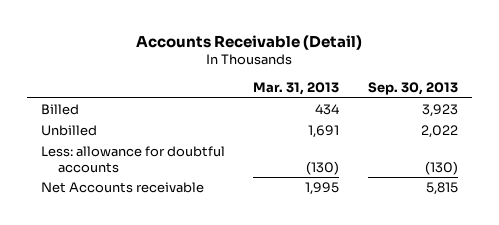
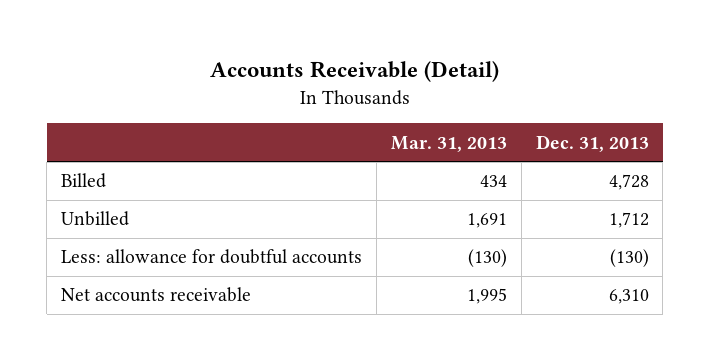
[367,82,458,96] Sep. 30, 2013 -> none
none -> [535,134,649,152] Dec. 31, 2013
[40,182,204,194] Net Accounts receivable -> [61,287,252,303] Net accounts receivable

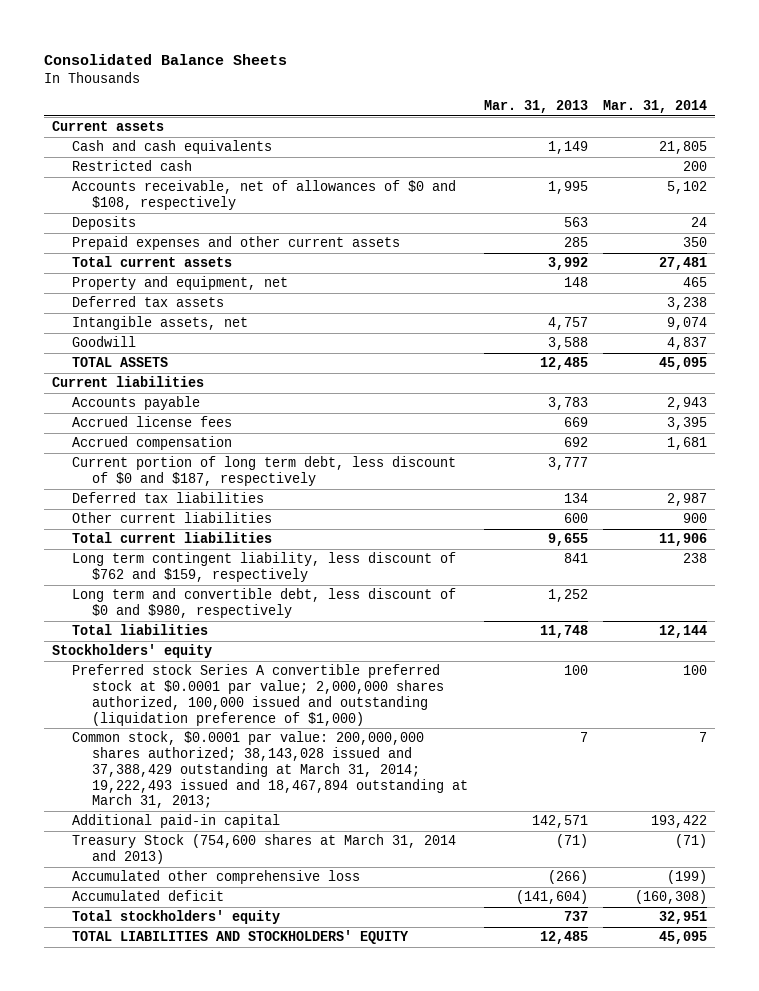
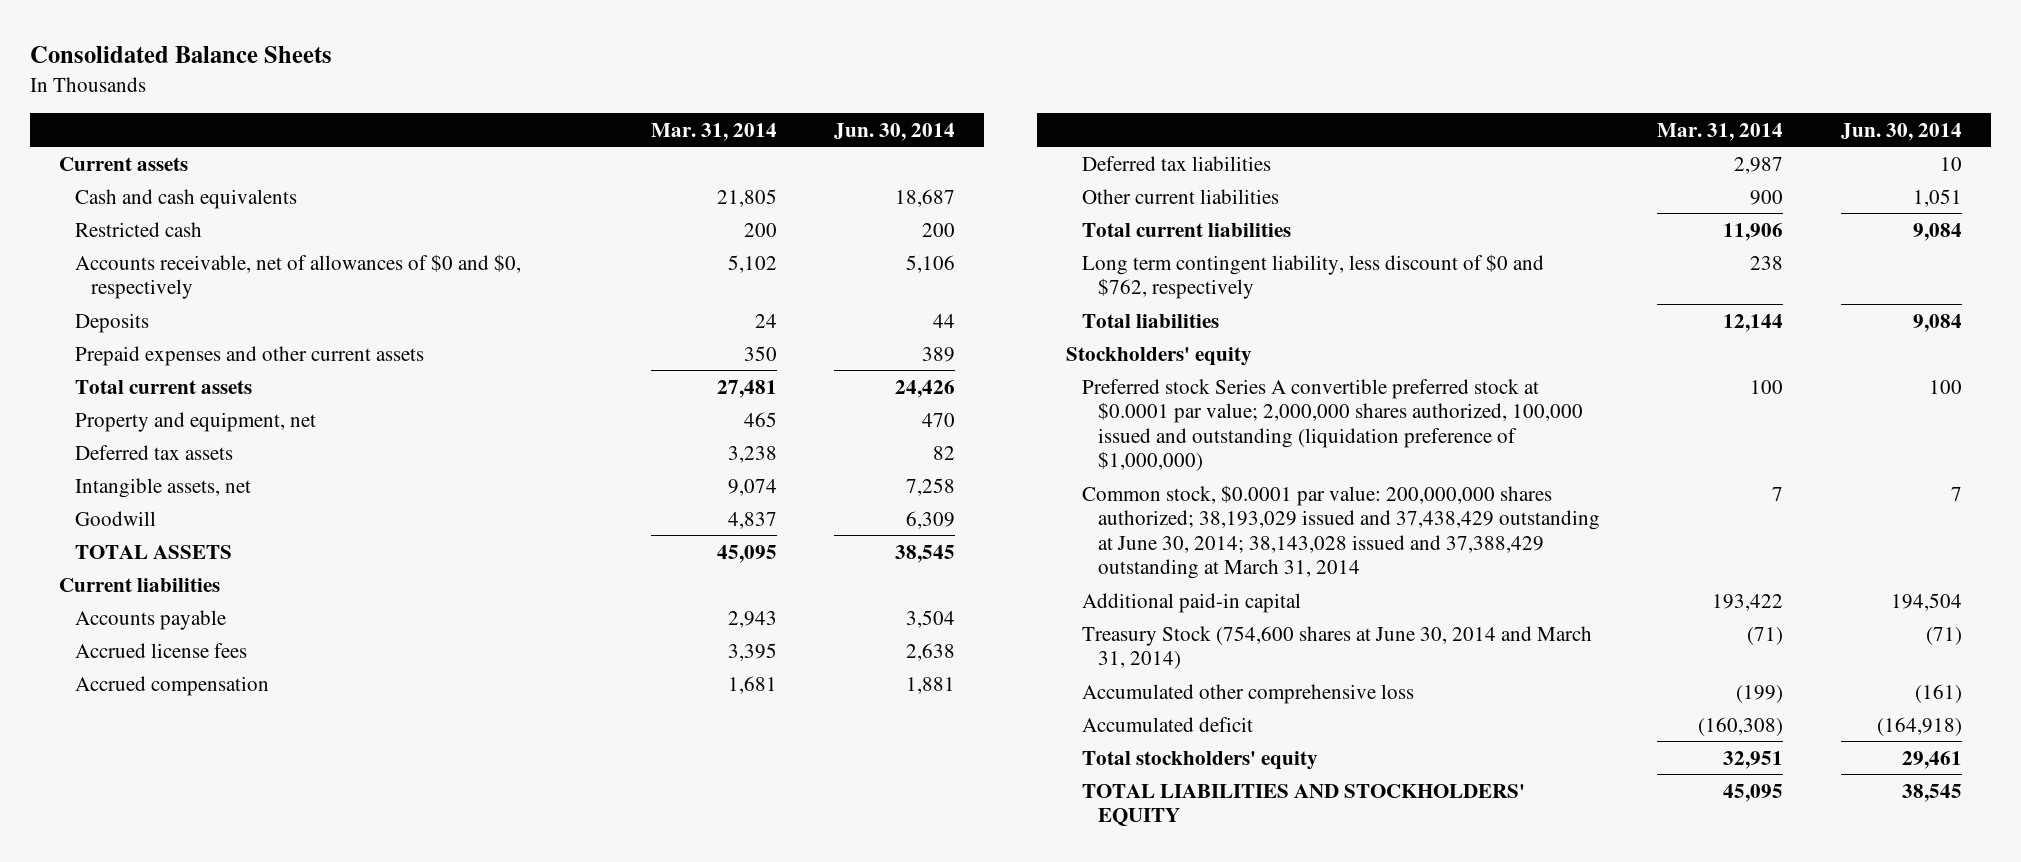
[483,100,588,114] Mar. 31, 2013 -> none
none -> [834,122,956,141] Jun. 30, 2014
[71,180,456,211] Accounts receivable, net of allowances of $0 and $108, respectively -> [75,253,522,300] Accounts receivable, net of allowances of $0 and $0, respectively
[71,456,456,487] Current portion of long term debt, less discount of $0 and $187, respectively -> none
[71,588,456,619] Long term and convertible debt, less discount of $0 and $980, respectively -> none
[71,552,456,583] Long term contingent liability, less discount of $762 and $159, respectively -> [1081,253,1544,300] Long term contingent liability, less discount of $0 and $762, respectively
[71,664,444,726] Preferred stock Series A convertible preferred stock at $0.0001 par value; 2,000,000 shares authorized, 100,000 issued and outstanding (liquidation preference of $1,000) -> [1081,378,1583,472] Preferred stock Series A convertible preferred stock at $0.0001 par value; 2,000,000 shares authorized, 100,000 issued and outstanding (liquidation preference of $1,000,000)
[71,731,468,809] Common stock, $0.0001 par value: 200,000,000 shares authorized; 38,143,028 issued and 37,388,429 outstanding at March 31, 2014; 19,222,493 issued and 18,467,894 outstanding at March 31, 2013; -> [1081,484,1600,580] Common stock, $0.0001 par value: 200,000,000 shares authorized; 38,193,029 issued and 37,438,429 outstanding at June 30, 2014; 38,143,028 issued and 37,388,429 outstanding at March 31, 2014
[71,834,456,865] Treasury Stock (754,600 shares at March 31, 2014 and 2013) -> [1081,625,1592,670] Treasury Stock (754,600 shares at June 30, 2014 and March 31, 2014)

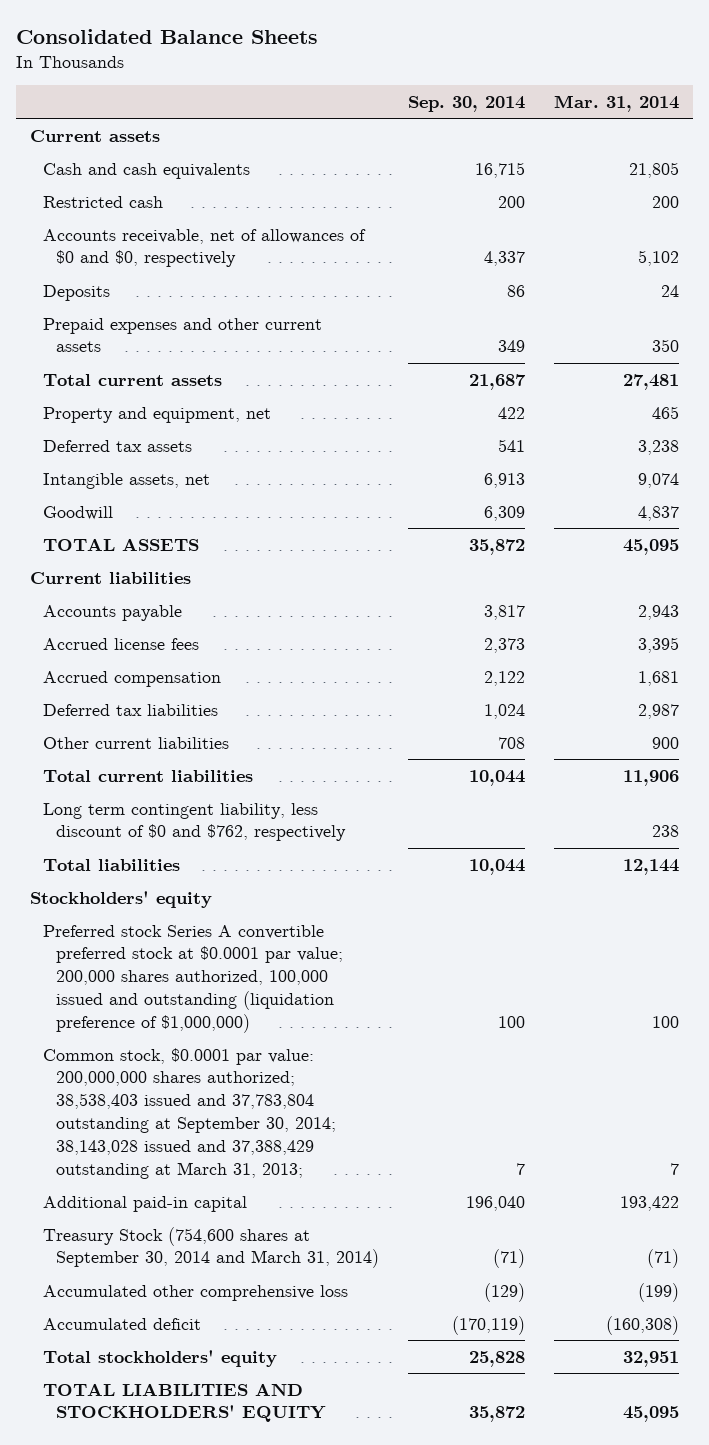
[834,122,956,141] Jun. 30, 2014 -> none
none -> [407,96,525,113] Sep. 30, 2014
[1081,378,1583,472] Preferred stock Series A convertible preferred stock at $0.0001 par value; 2,000,000 shares authorized, 100,000 issued and outstanding (liquidation preference of $1,000,000) -> [43,924,344,1033] Preferred stock Series A convertible preferred stock at $0.0001 par value; 200,000 shares authorized, 100,000 issued and outstanding (liquidation preference of $1,000,000)
[1081,484,1600,580] Common stock, $0.0001 par value: 200,000,000 shares authorized; 38,193,029 issued and 37,438,429 outstanding at June 30, 2014; 38,143,028 issued and 37,388,429 outstanding at March 31, 2014 -> [43,1047,337,1179] Common stock, $0.0001 par value: 200,000,000 shares authorized; 38,538,403 issued and 37,783,804 outstanding at September 30, 2014; 38,143,028 issued and 37,388,429 outstanding at March 31, 2013;
[1081,625,1592,670] Treasury Stock (754,600 shares at June 30, 2014 and March 31, 2014) -> [43,1226,380,1269] Treasury Stock (754,600 shares at September 30, 2014 and March 31, 2014)

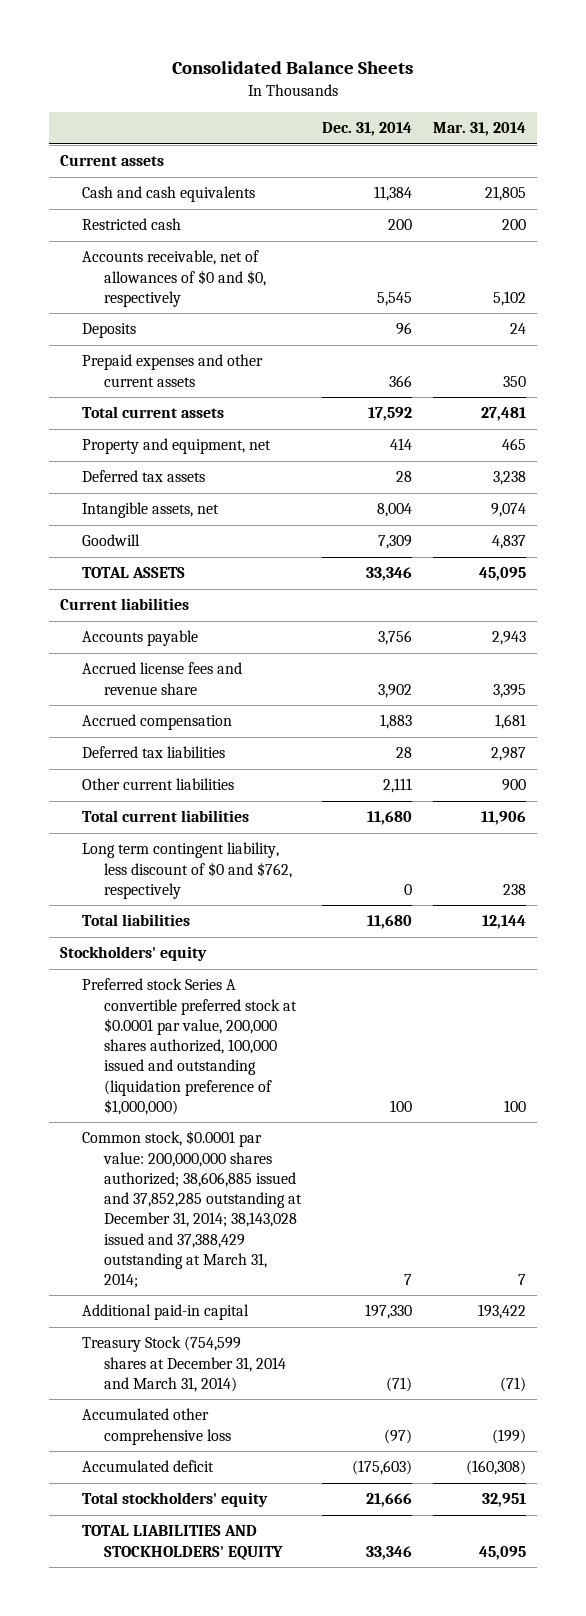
[407,96,525,113] Sep. 30, 2014 -> none
none -> [322,122,413,137] Dec. 31, 2014
[43,637,200,650] Accrued license fees -> [81,662,242,695] Accrued license fees and revenue share
[43,924,344,1033] Preferred stock Series A convertible preferred stock at $0.0001 par value; 200,000 shares authorized, 100,000 issued and outstanding (liquidation preference of $1,000,000) -> [81,978,298,1115] Preferred stock Series A convertible preferred stock at $0.0001 par value, 200,000 shares authorized, 100,000 issued and outstanding (liquidation preference of $1,000,000)
[43,1047,337,1179] Common stock, $0.0001 par value: 200,000,000 shares authorized; 38,538,403 issued and 37,783,804 outstanding at September 30, 2014; 38,143,028 issued and 37,388,429 outstanding at March 31, 2013; -> [81,1130,303,1288] Common stock, $0.0001 par value: 200,000,000 shares authorized; 38,606,885 issued and 37,852,285 outstanding at December 31, 2014; 38,143,028 issued and 37,388,429 outstanding at March 31, 2014;
[43,1226,380,1269] Treasury Stock (754,600 shares at September 30, 2014 and March 31, 2014) -> [81,1336,287,1392] Treasury Stock (754,599 shares at December 31, 2014 and March 31, 2014)

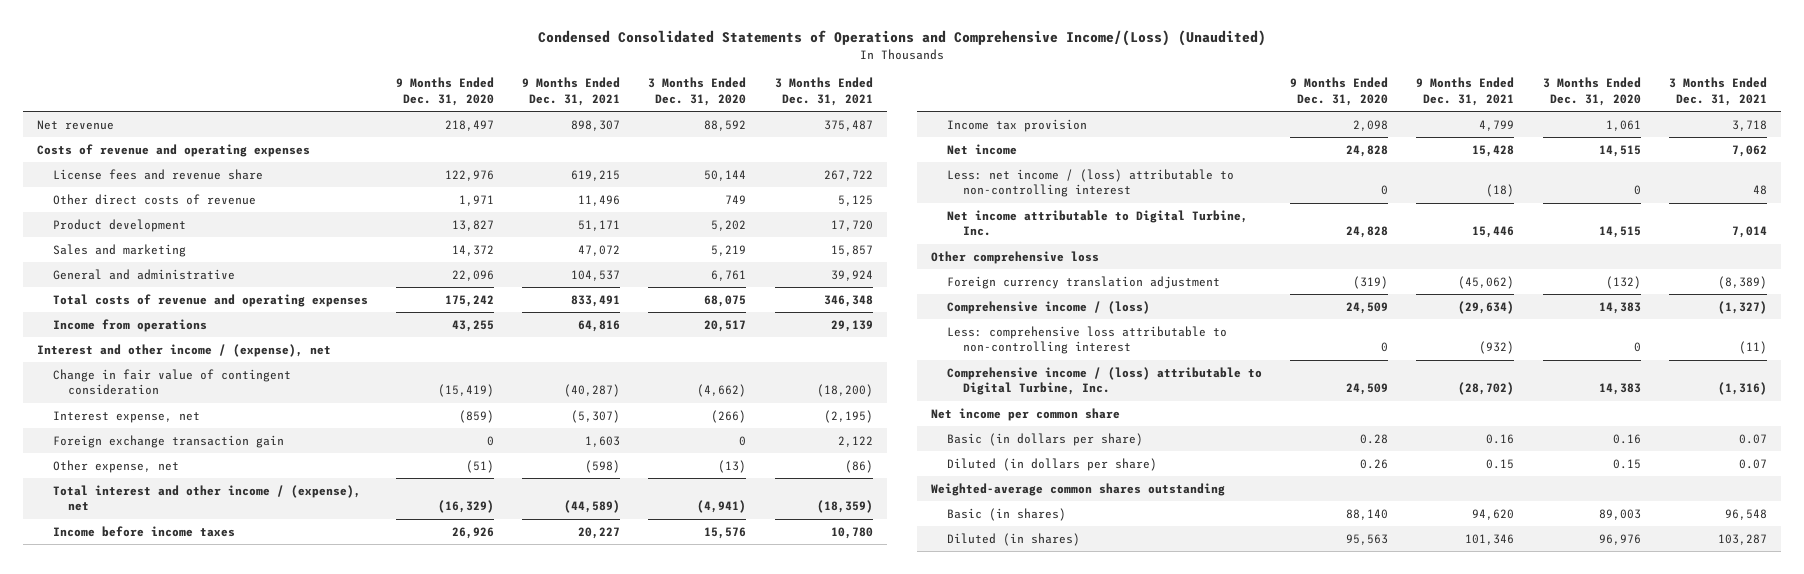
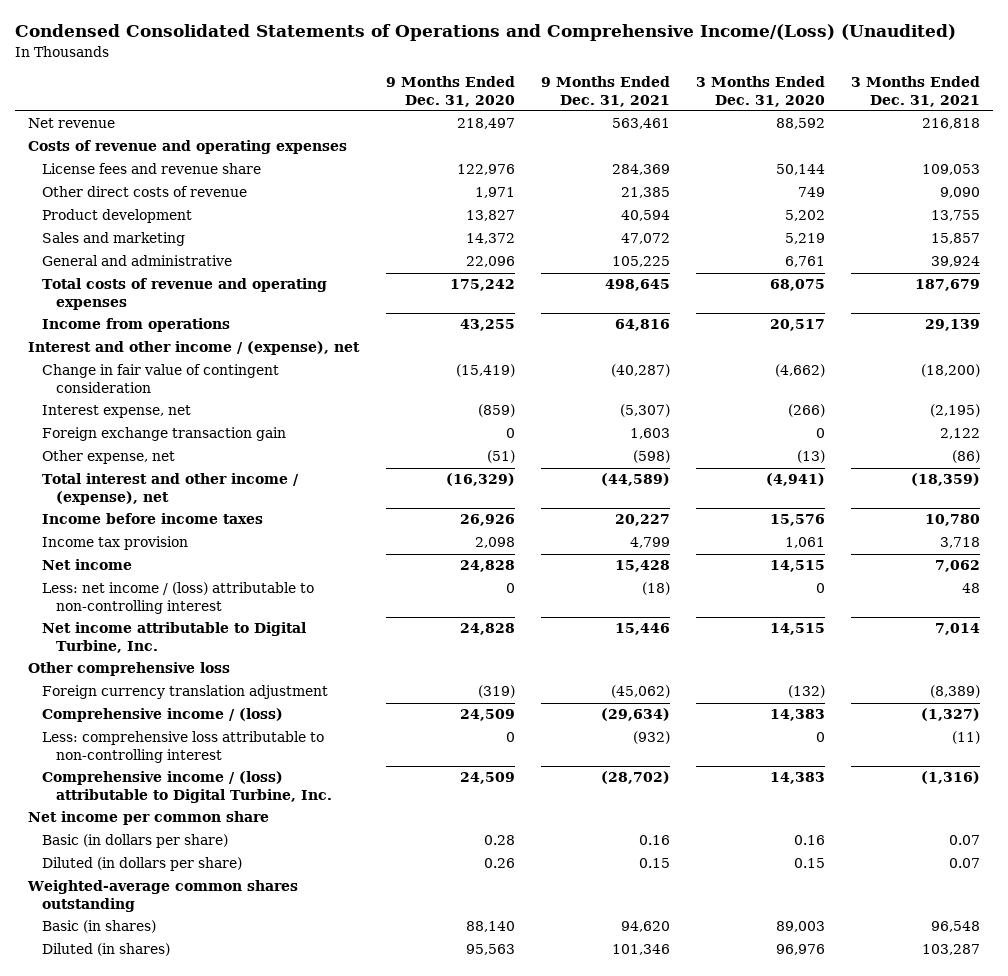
[571,119,621,131] 898,307 -> [611,118,670,130] 563,461
[823,119,873,131] 375,487 -> [922,118,981,130] 216,818
[571,169,621,181] 619,215 -> [611,164,670,176] 284,369
[823,169,873,181] 267,722 -> [922,164,981,176] 109,053
[578,194,621,206] 11,496 -> [620,187,670,199] 21,385
[837,194,873,206] 5,125 -> [940,187,981,199] 9,090
[578,219,621,231] 51,171 -> [620,210,670,222] 40,594
[830,219,873,231] 17,720 -> [931,210,981,222] 13,755
[571,269,621,281] 104,537 -> [611,256,670,268] 105,225
[571,294,621,307] 833,491 -> [604,279,670,292] 498,645
[823,294,873,307] 346,348 -> [915,279,981,292] 187,679

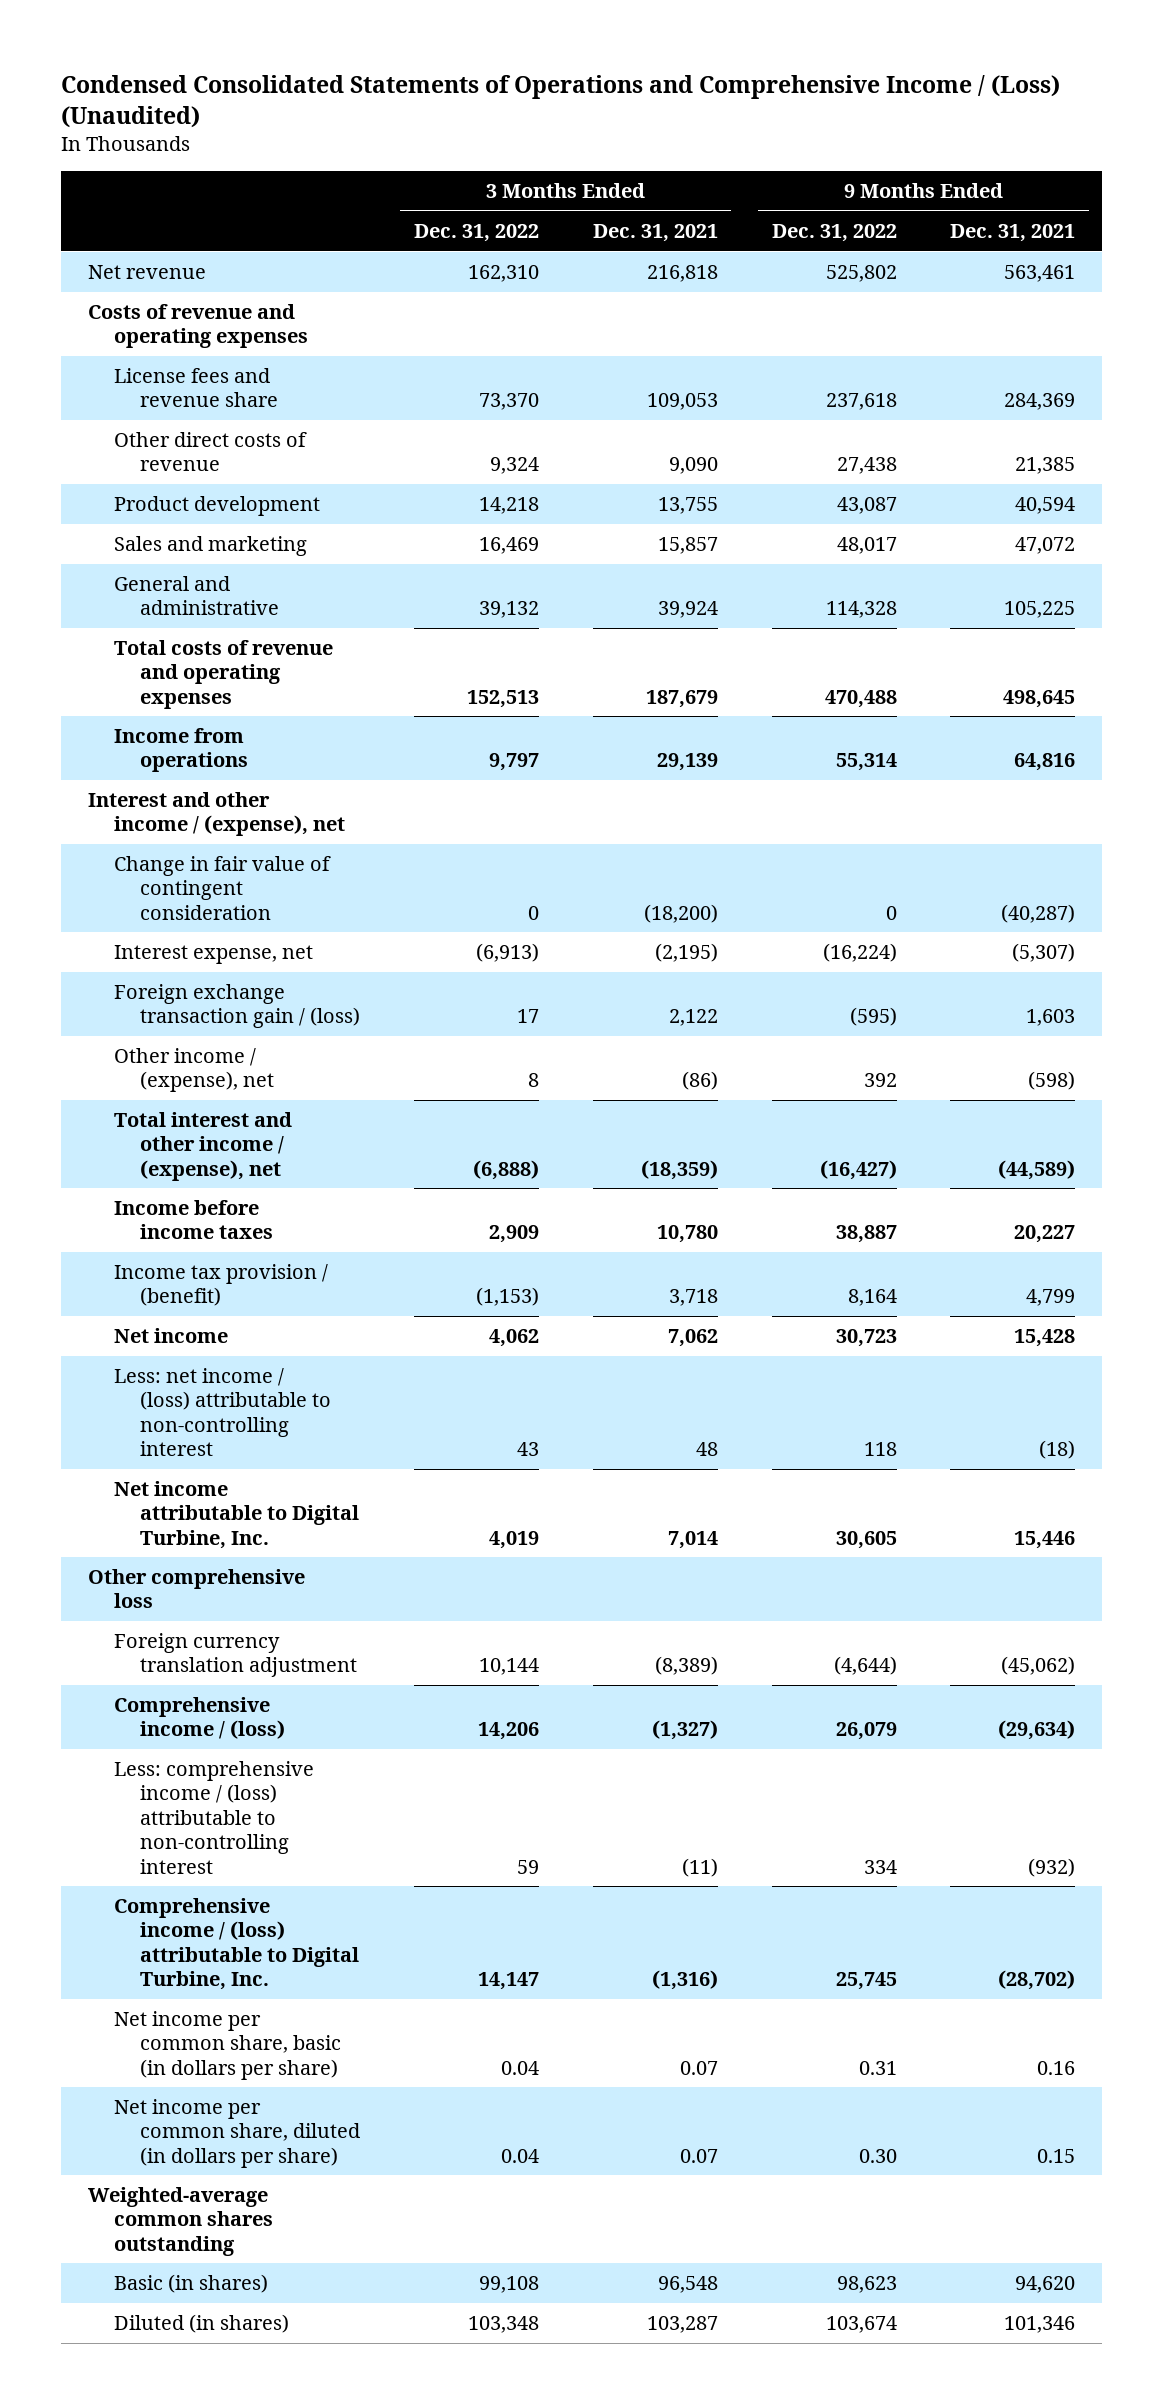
[15,24,957,42] Condensed Consolidated Statements of Operations and Comprehensive Income/(Loss) (Unaudited) -> [61,74,1061,128] Condensed Consolidated Statements of Operations and Comprehensive Income / (Loss) (Unaudited)
[385,76,515,107] 9 Months Ended Dec. 31, 2020 -> none
[695,76,825,107] 3 Months Ended Dec. 31, 2020 -> none
none -> [413,223,539,242] Dec. 31, 2022
none -> [771,223,897,242] Dec. 31, 2022
[42,427,287,442] Foreign exchange transaction gain -> [114,984,360,1029] Foreign exchange transaction gain / (loss)
[42,450,176,465] Other expense, net -> [114,1048,274,1093] Other income / (expense), net
[42,536,189,551] Income tax provision -> [114,1264,329,1307] Income tax provision / (benefit)
[42,731,325,763] Less: comprehensive loss attributable to non-controlling interest -> [114,1761,315,1874] Less: comprehensive income / (loss) attributable to non-controlling interest
[28,811,270,826] Net income per common share -> none
[42,834,229,849] Basic (in dollars per share) -> [114,2011,341,2080] Net income per common share, basic (in dollars per share)
[42,857,243,872] Diluted (in dollars per share) -> [114,2099,360,2168] Net income per common share, diluted (in dollars per share)

